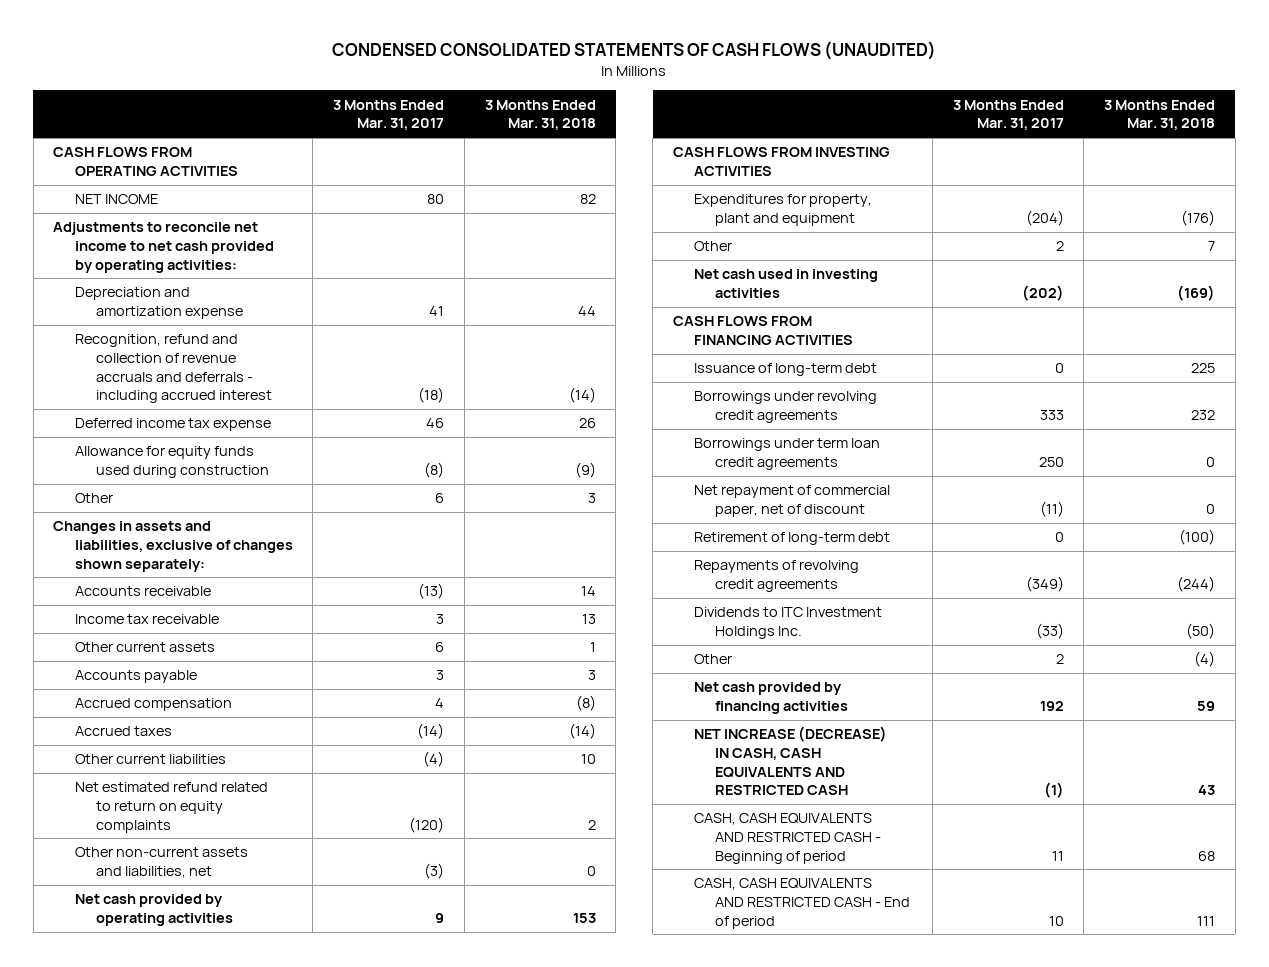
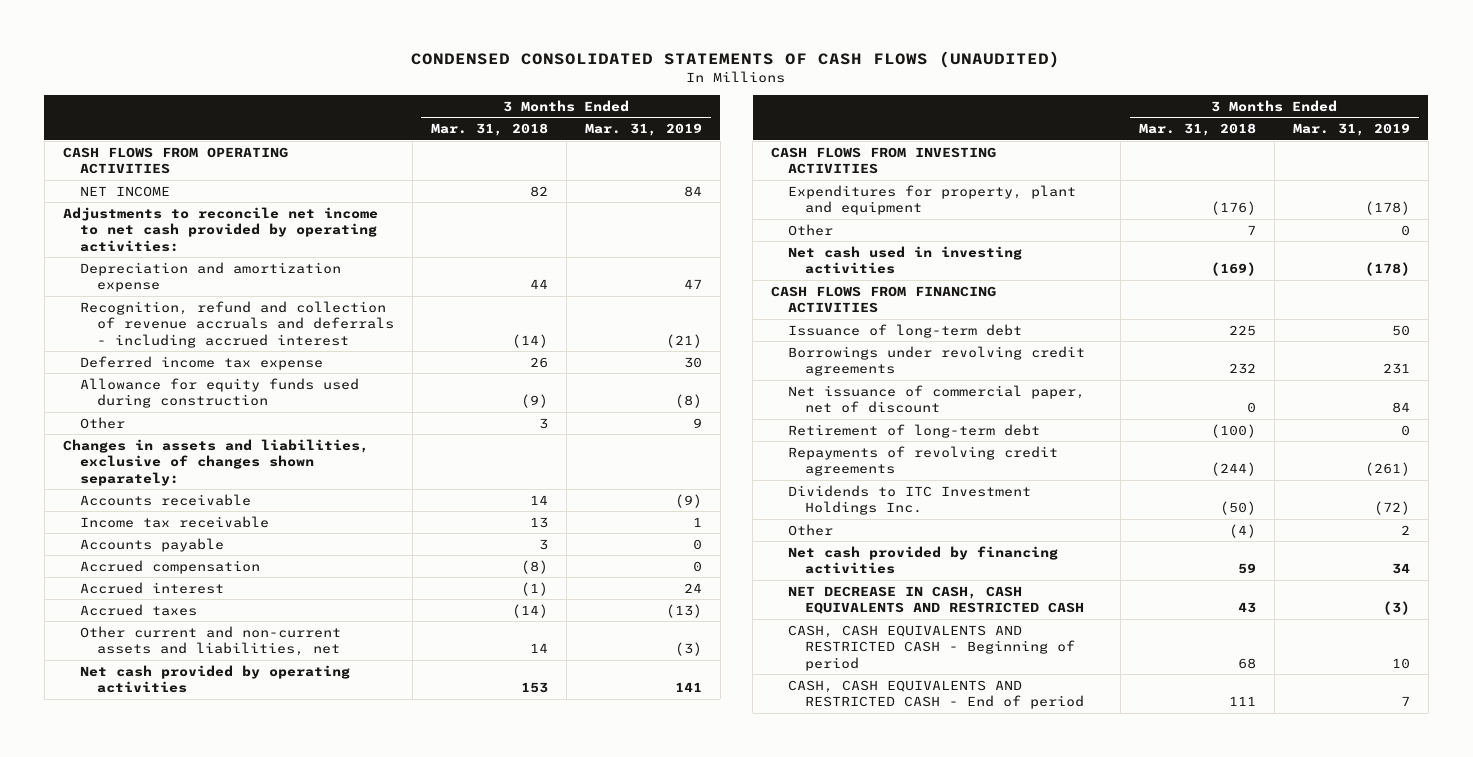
[333,99,445,131] 3 Months Ended Mar. 31, 2017 -> none
none -> [584,123,702,137] Mar. 31, 2019
[74,642,215,653] Other current assets -> none
none -> [79,581,224,594] Accrued interest
[74,754,226,765] Other current liabilities -> none
[74,782,268,833] Net estimated refund related to return on equity complaints -> none
[74,847,248,879] Other non-current assets and liabilities, net -> [79,625,341,657] Other current and non-current assets and liabilities, net
[586,866,596,877] 0 -> [529,643,548,654] 14
[693,438,880,471] Borrowings under term loan credit agreements -> none
[693,485,890,518] Net repayment of commercial paper, net of discount -> [788,384,1086,414] Net issuance of commercial paper, net of discount
[693,726,887,796] NET INCREASE (DECREASE) IN CASH, CASH EQUIVALENTS AND RESTRICTED CASH -> [788,585,1084,615] NET DECREASE IN CASH, CASH EQUIVALENTS AND RESTRICTED CASH

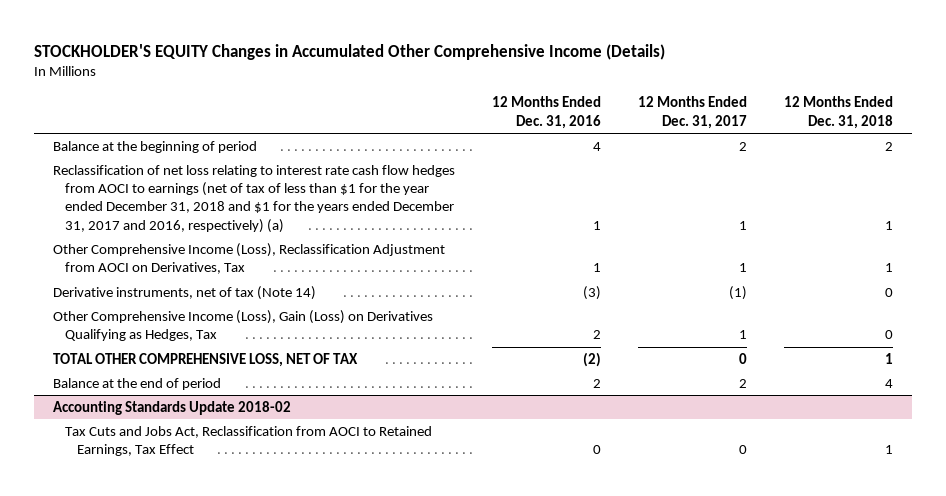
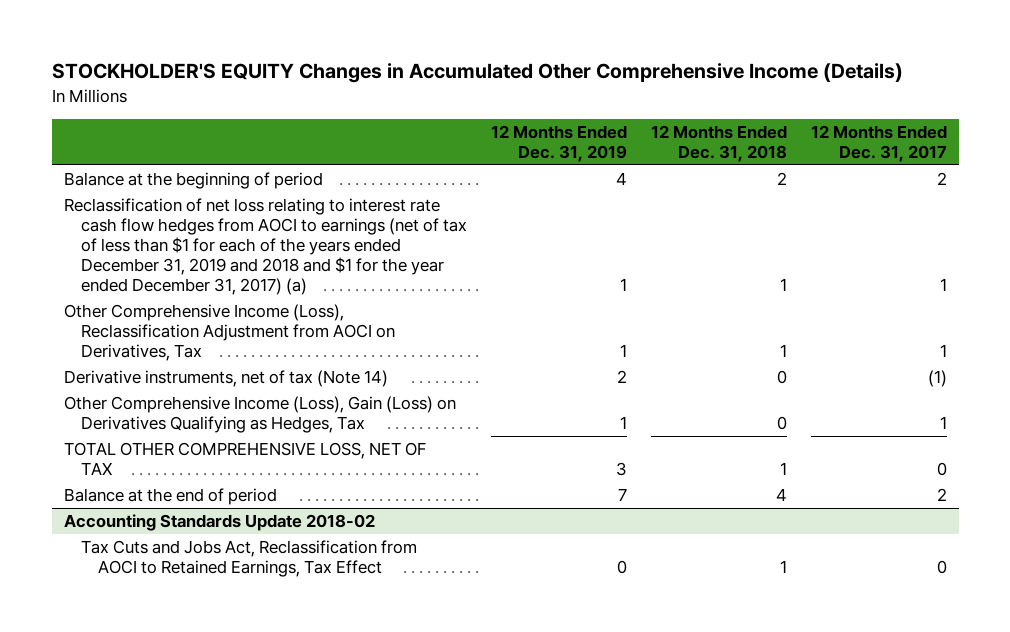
[491,96,601,129] 12 Months Ended Dec. 31, 2016 -> none
none -> [490,124,627,162] 12 Months Ended Dec. 31, 2019
[52,164,455,233] Reclassification of net loss relating to interest rate cash flow hedges from AOCI to earnings (net of tax of less than $1 for the year ended December 31, 2018 and $1 for the years ended December 31, 2017 and 2016, respectively) (a) -> [63,197,467,296] Reclassification of net loss relating to interest rate cash flow hedges from AOCI to earnings (net of tax of less than $1 for each of the years ended December 31, 2019 and 2018 and $1 for the year ended December 31, 2017) (a)

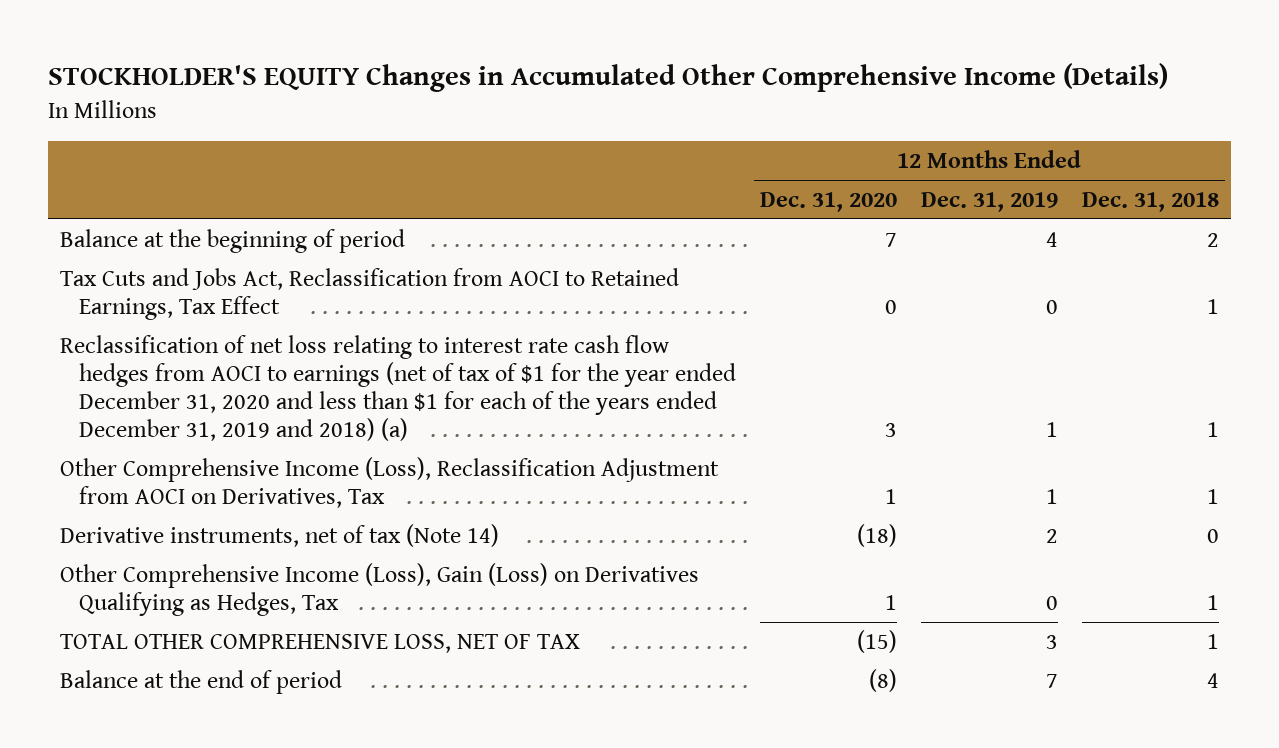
[810,124,947,162] 12 Months Ended Dec. 31, 2017 -> none
none -> [759,191,897,212] Dec. 31, 2020
none -> [60,267,680,320] Tax Cuts and Jobs Act, Reclassification from AOCI to Retained Earnings, Tax Effect
[63,197,467,296] Reclassification of net loss relating to interest rate cash flow hedges from AOCI to earnings (net of tax of less than $1 for each of the years ended December 31, 2019 and 2018 and $1 for the year ended December 31, 2017) (a) -> [60,334,736,441] Reclassification of net loss relating to interest rate cash flow hedges from AOCI to earnings (net of tax of $1 for the year ended December 31, 2020 and less than $1 for each of the years ended December 31, 2019 and 2018) (a)
[619,416,627,430] 1 -> [1045,595,1058,610] 0
[776,416,787,431] 0 -> [1206,594,1219,610] 1
[63,513,375,531] Accounting Standards Update 2018-02 -> none
[80,539,417,578] Tax Cuts and Jobs Act, Reclassification from AOCI to Retained Earnings, Tax Effect -> none

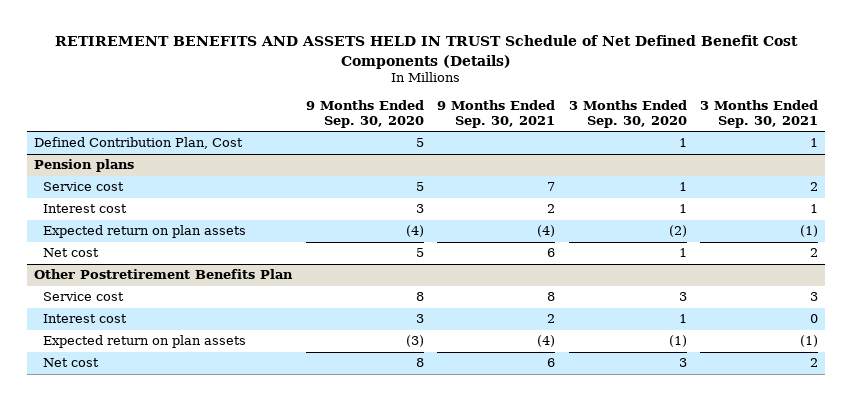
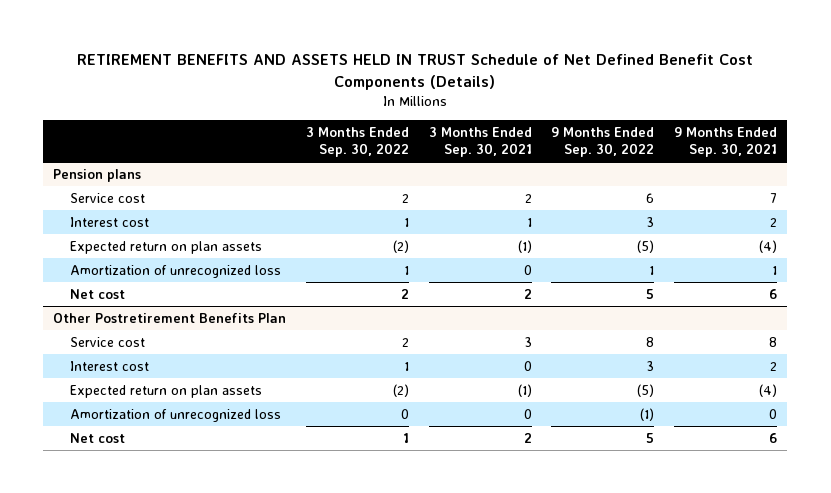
[305,99,424,128] 9 Months Ended Sep. 30, 2020 -> none
[568,99,687,128] 3 Months Ended Sep. 30, 2020 -> none
none -> [306,127,410,158] 3 Months Ended Sep. 30, 2022
none -> [551,127,655,158] 9 Months Ended Sep. 30, 2022
[34,137,244,150] Defined Contribution Plan, Cost -> none
none -> [70,264,282,278] Amortization of unrecognized loss
none -> [70,408,282,422] Amortization of unrecognized loss

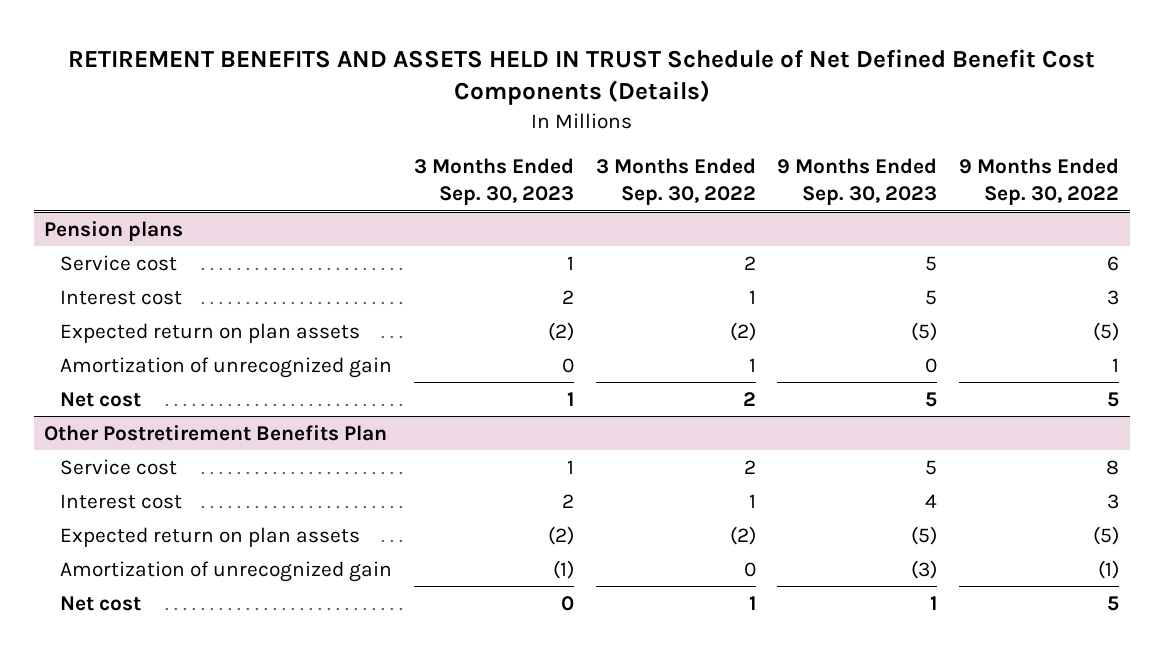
[428,127,532,158] 3 Months Ended Sep. 30, 2021 -> none
[674,127,778,158] 9 Months Ended Sep. 30, 2021 -> none
none -> [413,158,574,206] 3 Months Ended Sep. 30, 2023
none -> [777,158,938,206] 9 Months Ended Sep. 30, 2023
[70,264,282,278] Amortization of unrecognized loss -> [60,356,393,378] Amortization of unrecognized gain
[70,408,282,422] Amortization of unrecognized loss -> [60,560,393,582] Amortization of unrecognized gain

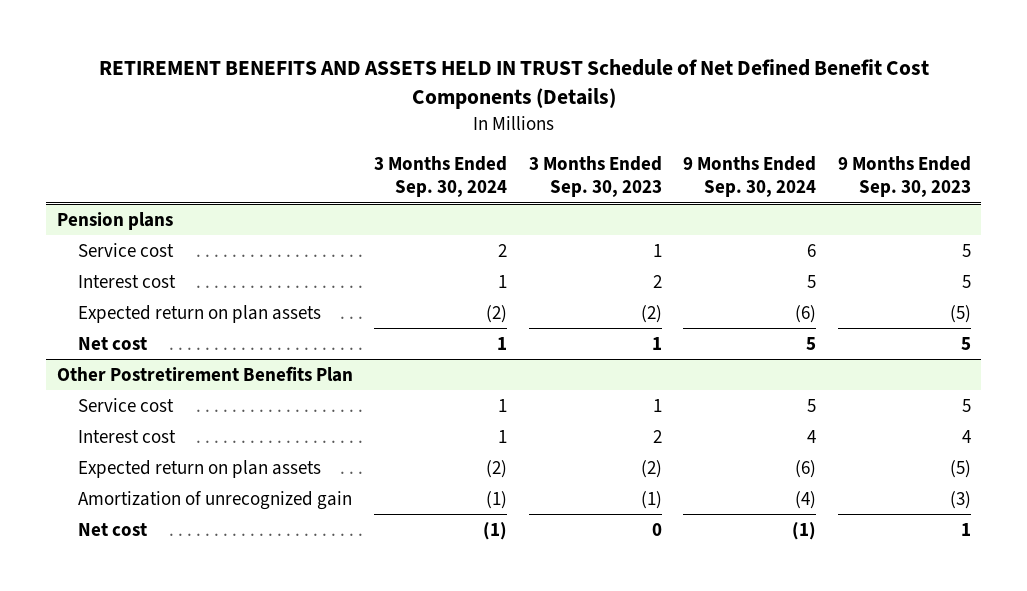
[595,158,756,206] 3 Months Ended Sep. 30, 2022 -> none
[959,158,1120,206] 9 Months Ended Sep. 30, 2022 -> none
none -> [374,156,508,198] 3 Months Ended Sep. 30, 2024
none -> [683,156,817,198] 9 Months Ended Sep. 30, 2024
[60,356,393,378] Amortization of unrecognized gain -> none

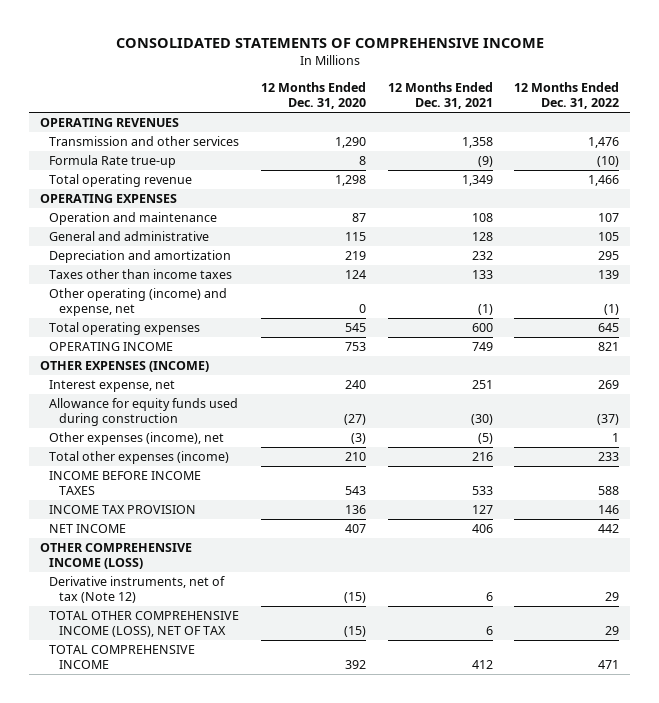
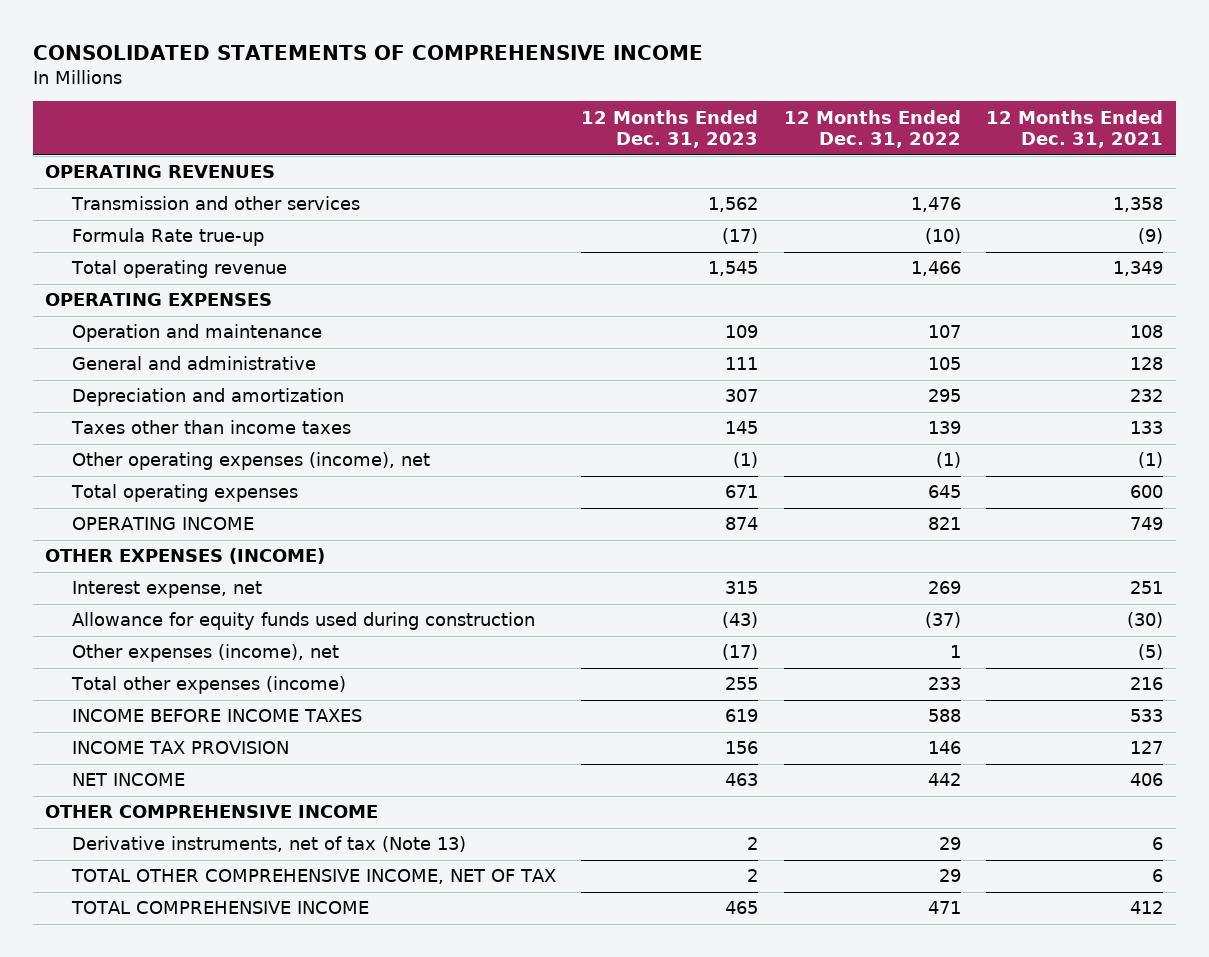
[261,81,367,109] 12 Months Ended Dec. 31, 2020 -> none
none -> [581,109,759,149] 12 Months Ended Dec. 31, 2023
[49,288,228,317] Other operating (income) and expense, net -> [71,452,430,471] Other operating expenses (income), net
[39,543,192,570] OTHER COMPREHENSIVE INCOME (LOSS) -> [45,805,379,819] OTHER COMPREHENSIVE INCOME
[49,576,226,604] Derivative instruments, net of tax (Note 12) -> [71,836,466,853] Derivative instruments, net of tax (Note 13)
[49,611,240,638] TOTAL OTHER COMPREHENSIVE INCOME (LOSS), NET OF TAX -> [70,869,556,885] TOTAL OTHER COMPREHENSIVE INCOME, NET OF TAX

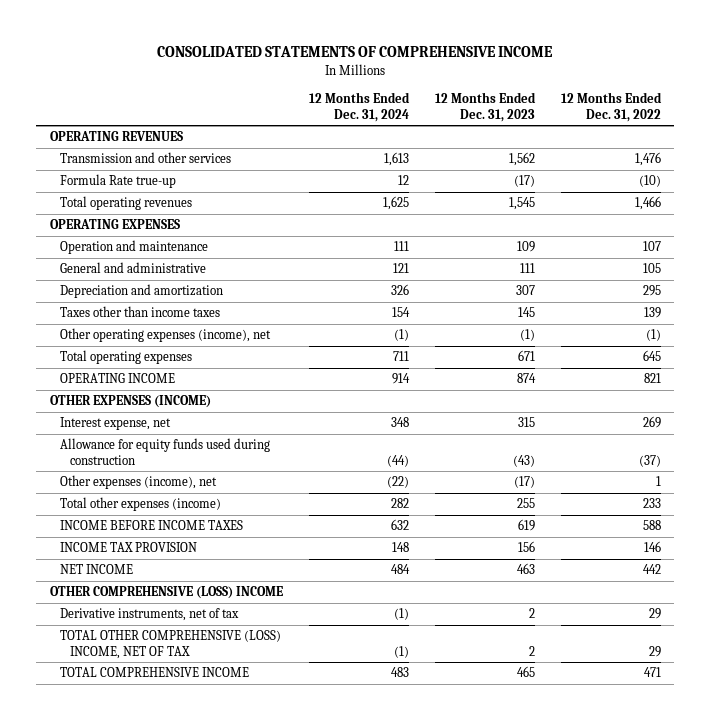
[986,109,1164,149] 12 Months Ended Dec. 31, 2021 -> none
none -> [308,92,410,122] 12 Months Ended Dec. 31, 2024
[70,260,287,279] Total operating revenue -> [59,196,192,211] Total operating revenues
[45,805,379,819] OTHER COMPREHENSIVE INCOME -> [49,586,283,600] OTHER COMPREHENSIVE (LOSS) INCOME
[71,836,466,853] Derivative instruments, net of tax (Note 13) -> [59,608,239,622] Derivative instruments, net of tax
[70,869,556,885] TOTAL OTHER COMPREHENSIVE INCOME, NET OF TAX -> [59,630,281,659] TOTAL OTHER COMPREHENSIVE (LOSS) INCOME, NET OF TAX

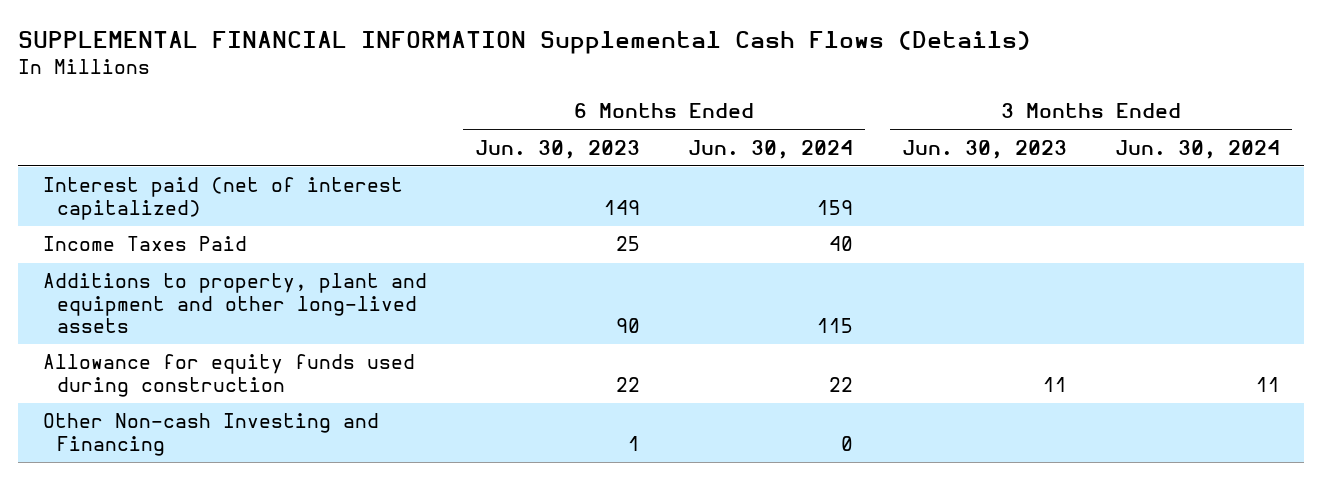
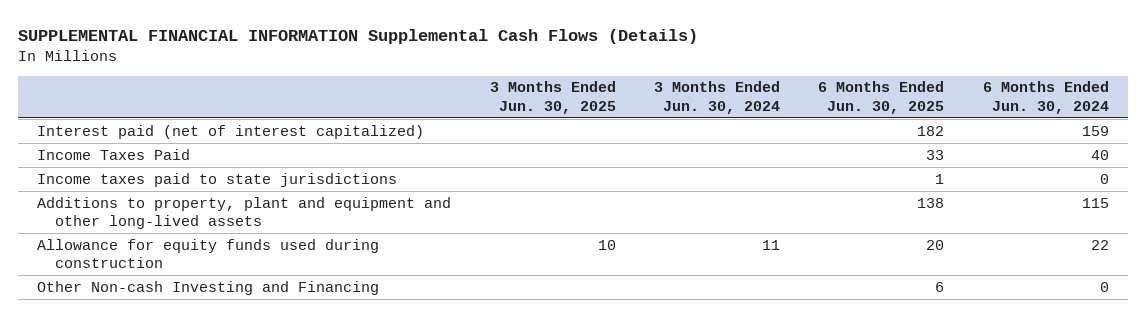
[475,139,641,159] Jun. 30, 2023 -> none
[901,139,1067,159] Jun. 30, 2023 -> none
none -> [489,81,616,114] 3 Months Ended Jun. 30, 2025
none -> [818,81,945,114] 6 Months Ended Jun. 30, 2025
none -> [37,172,398,187] Income taxes paid to state jurisdictions

